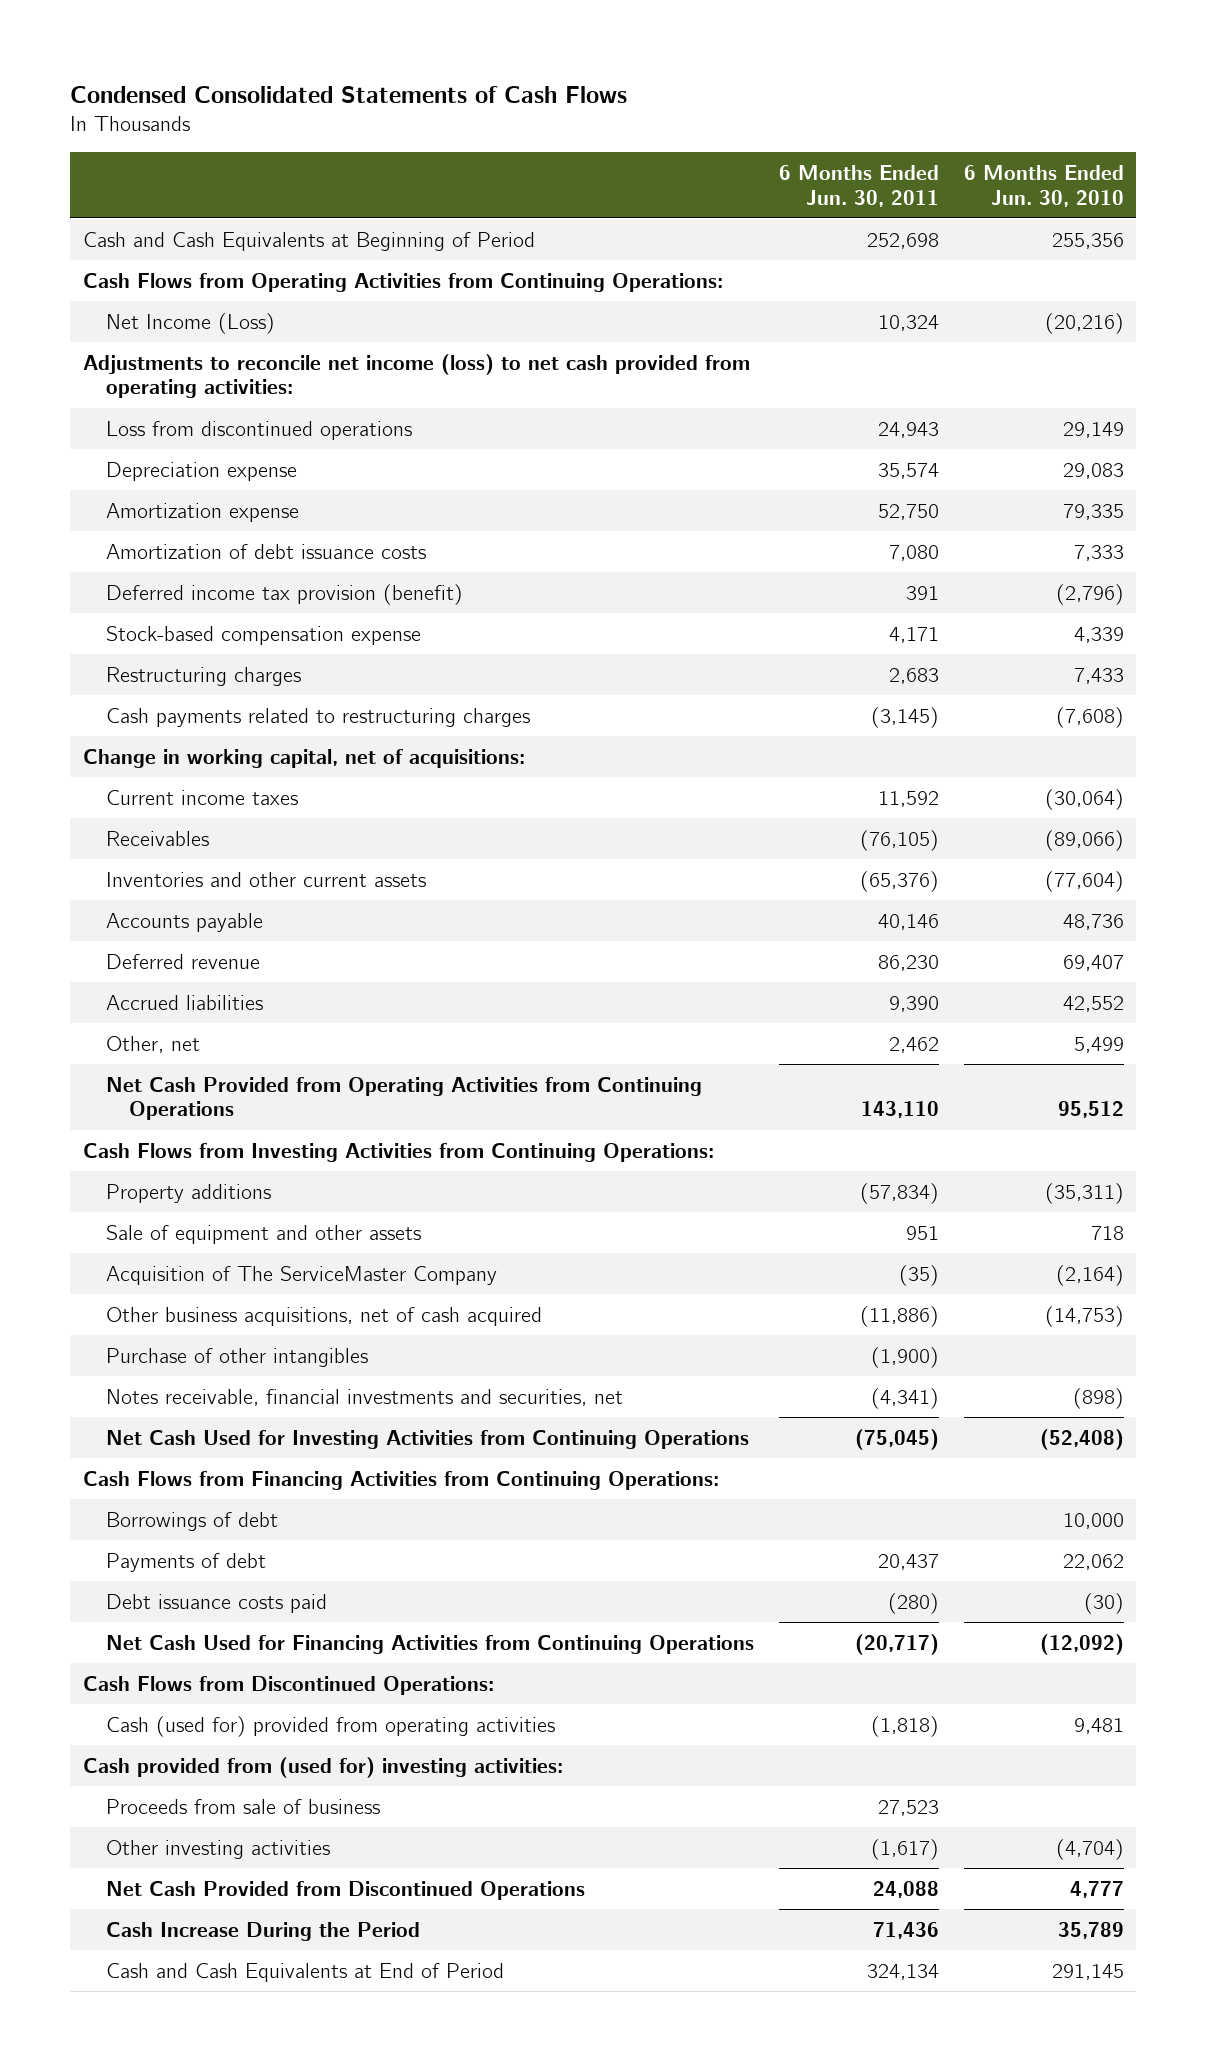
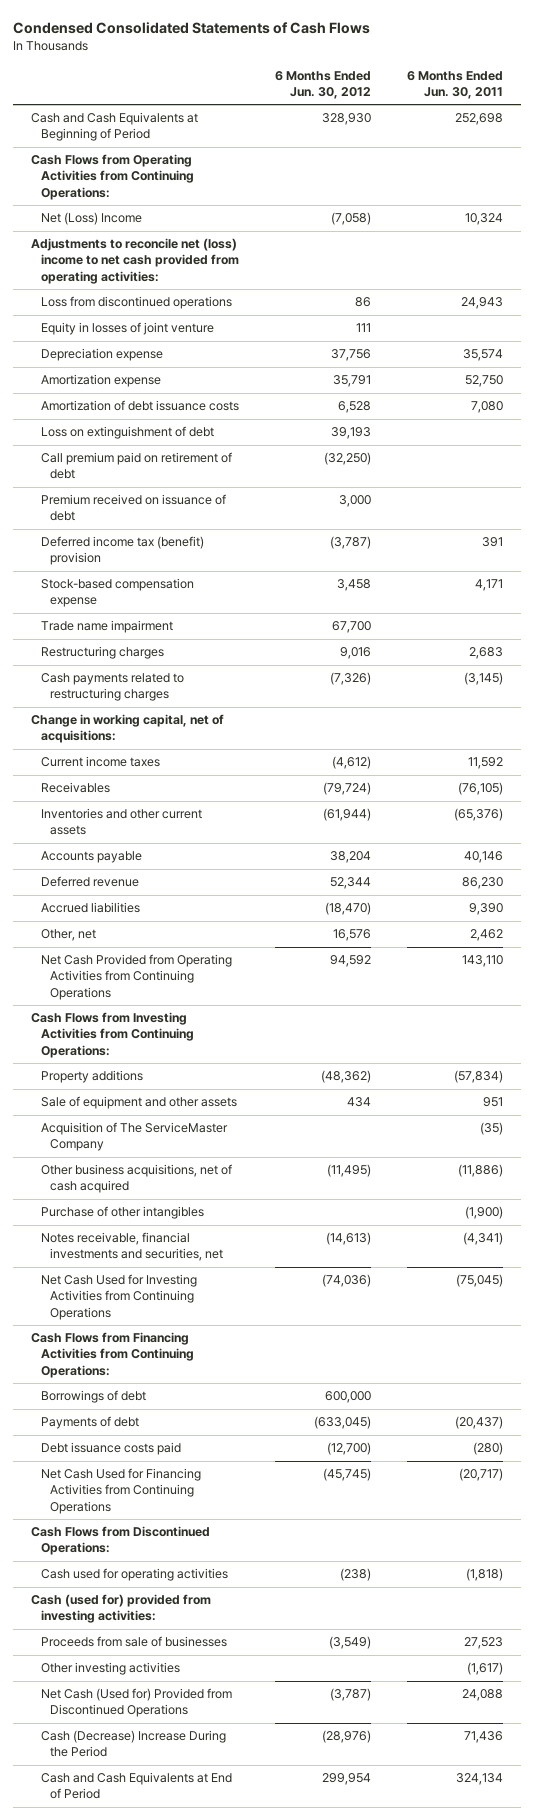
[963,165,1124,207] 6 Months Ended Jun. 30, 2010 -> none
none -> [275,70,372,99] 6 Months Ended Jun. 30, 2012
[105,312,275,334] Net Income (Loss) -> [40,212,142,226] Net (Loss) Income
[82,353,750,399] Adjustments to reconcile net income (loss) to net cash provided from operating activities: -> [31,238,239,284] Adjustments to reconcile net (loss) income to net cash provided from operating activities:
none -> [40,322,214,336] Equity in losses of joint venture
none -> [40,426,214,440] Loss on extinguishment of debt
none -> [40,452,232,480] Call premium paid on retirement of debt
none -> [40,494,226,522] Premium received on issuance of debt
[105,583,463,605] Deferred income tax provision (benefit) -> [40,536,204,566] Deferred income tax (benefit) provision
none -> [40,620,173,634] Trade name impairment
[877,1553,939,1570] 20,437 -> [455,1416,504,1430] (20,437)
[105,1715,555,1737] Cash (used for) provided from operating activities -> [40,1568,228,1582] Cash used for operating activities
[82,1756,563,1778] Cash provided from (used for) investing activities: -> [31,1594,212,1624] Cash (used for) provided from investing activities:
[105,1798,380,1814] Proceeds from sale of business -> [40,1636,227,1648] Proceeds from sale of businesses
[105,1880,585,1900] Net Cash Provided from Discontinued Operations -> [40,1688,232,1718] Net Cash (Used for) Provided from Discontinued Operations
[105,1921,420,1941] Cash Increase During the Period -> [40,1730,226,1758] Cash (Decrease) Increase During the Period

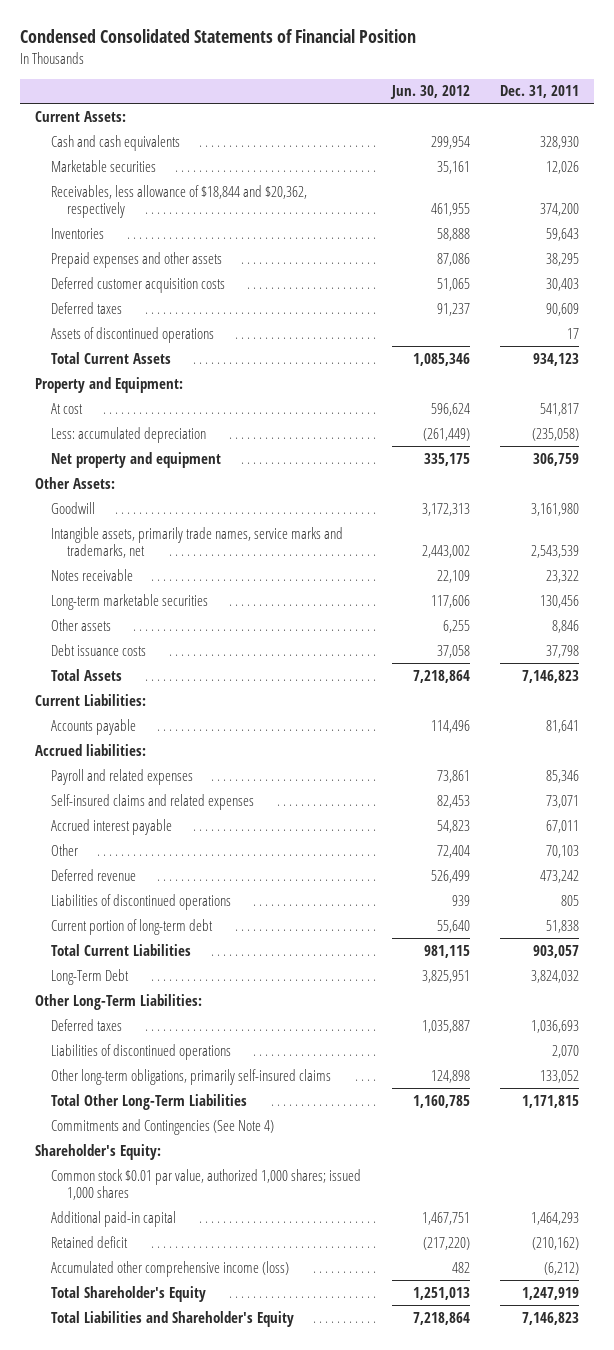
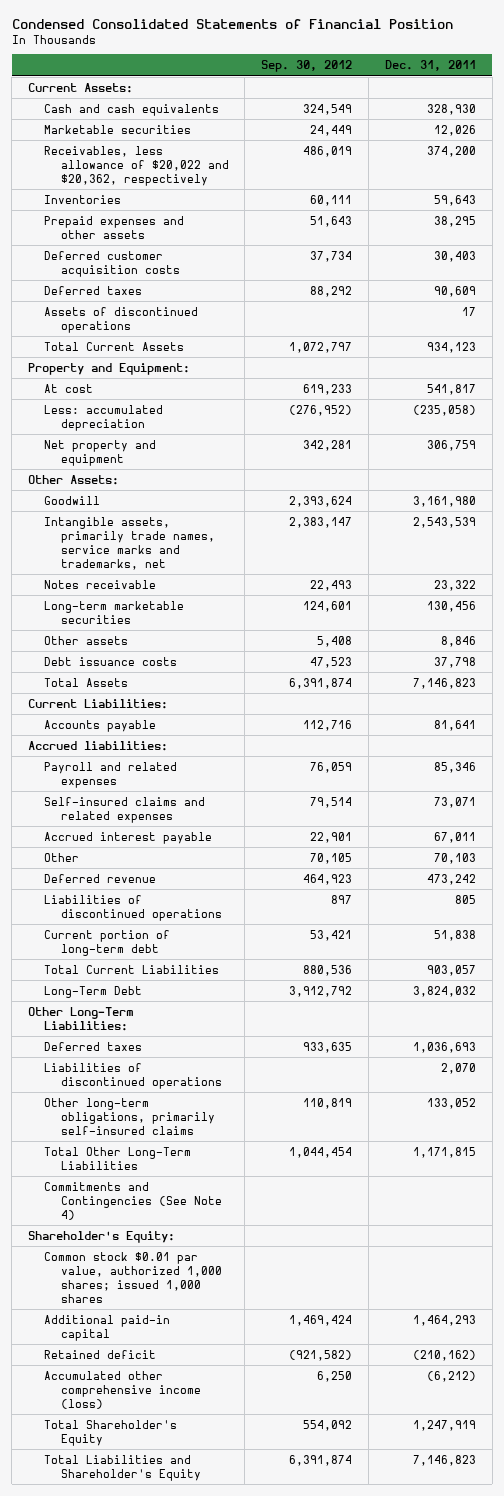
[389,85,470,100] Jun. 30, 2012 -> none
none -> [261,60,353,73] Sep. 30, 2012
[51,184,308,219] Receivables, less allowance of $18,844 and $20,362, respectively -> [44,145,229,186] Receivables, less allowance of $20,022 and $20,362, respectively

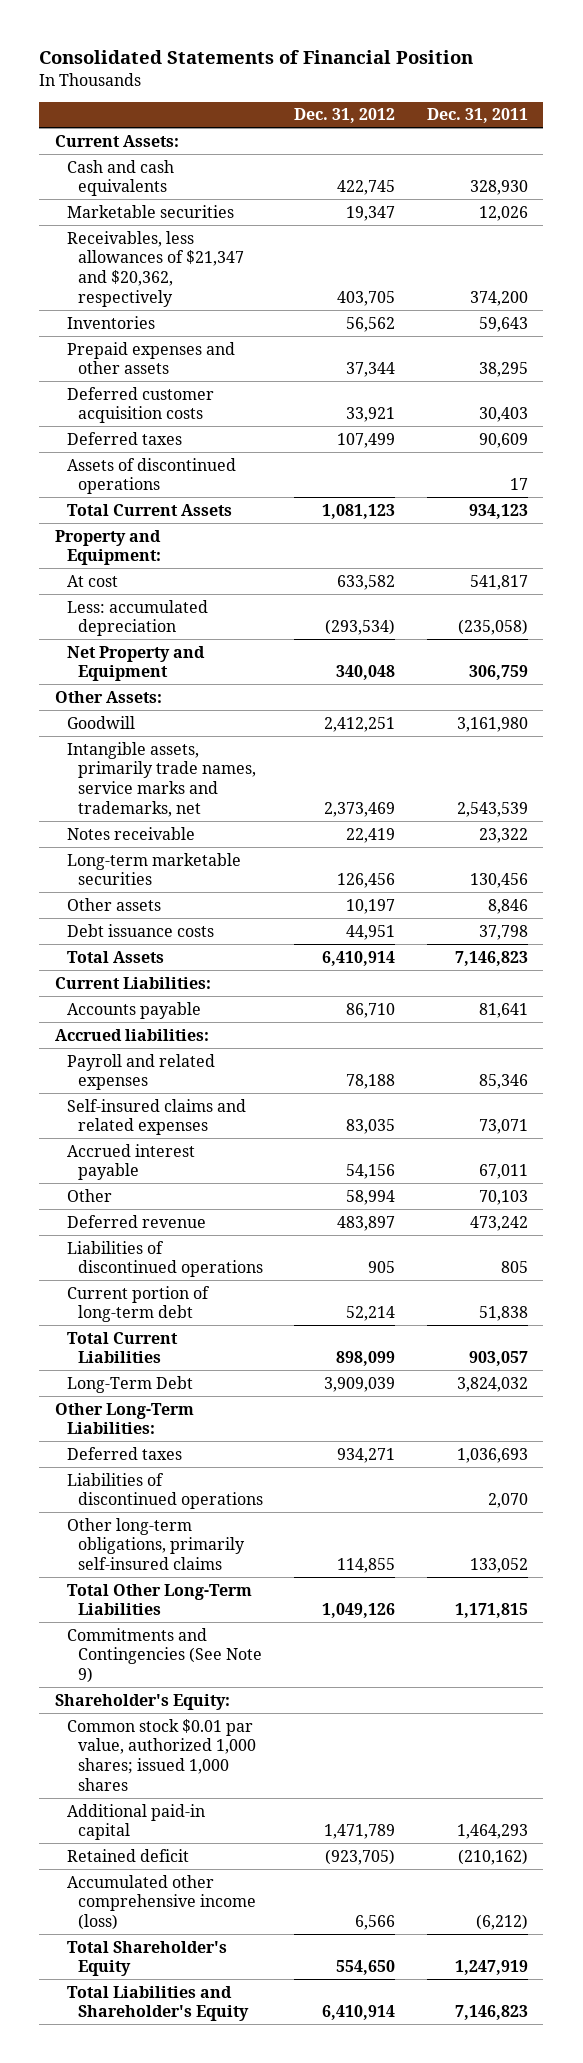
[11,18,453,29] Condensed Consolidated Statements of Financial Position -> [39,50,474,65] Consolidated Statements of Financial Position
[261,60,353,73] Sep. 30, 2012 -> none
none -> [294,108,396,124] Dec. 31, 2012
[44,145,229,186] Receivables, less allowance of $20,022 and $20,362, respectively -> [66,230,245,308] Receivables, less allowances of $21,347 and $20,362, respectively
[44,439,157,466] Net property and equipment -> [66,645,205,682] Net Property and Equipment
[44,1181,222,1220] Commitments and Contingencies (See Note 4) -> [66,1627,263,1684] Commitments and Contingencies (See Note 9)

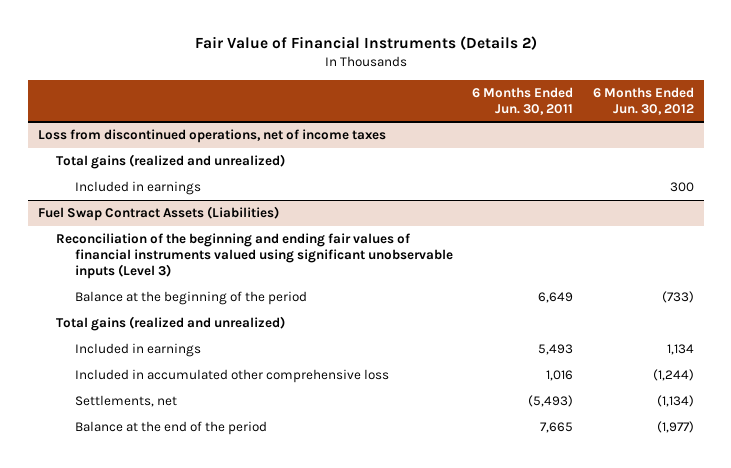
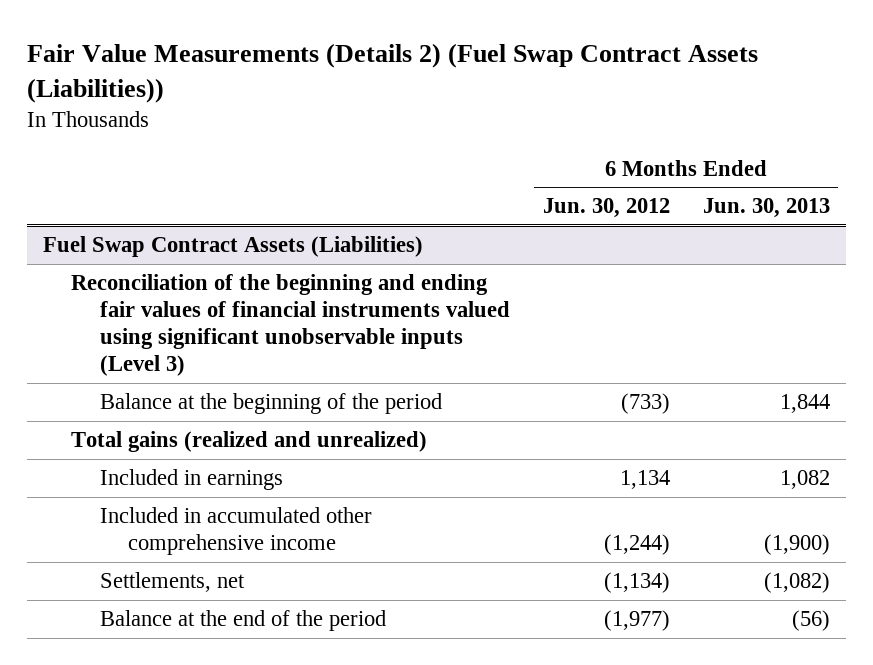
[194,36,537,51] Fair Value of Financial Instruments (Details 2) -> [26,42,758,103] Fair Value Measurements (Details 2) (Fuel Swap Contract Assets (Liabilities))
[472,86,574,115] 6 Months Ended Jun. 30, 2011 -> none
none -> [702,198,830,219] Jun. 30, 2013
[37,129,386,144] Loss from discontinued operations, net of income taxes -> none
[56,154,286,170] Total gains (realized and unrealized) -> none
[74,181,201,196] Included in earnings -> none
[74,369,389,384] Included in accumulated other comprehensive loss -> [99,507,372,556] Included in accumulated other comprehensive income

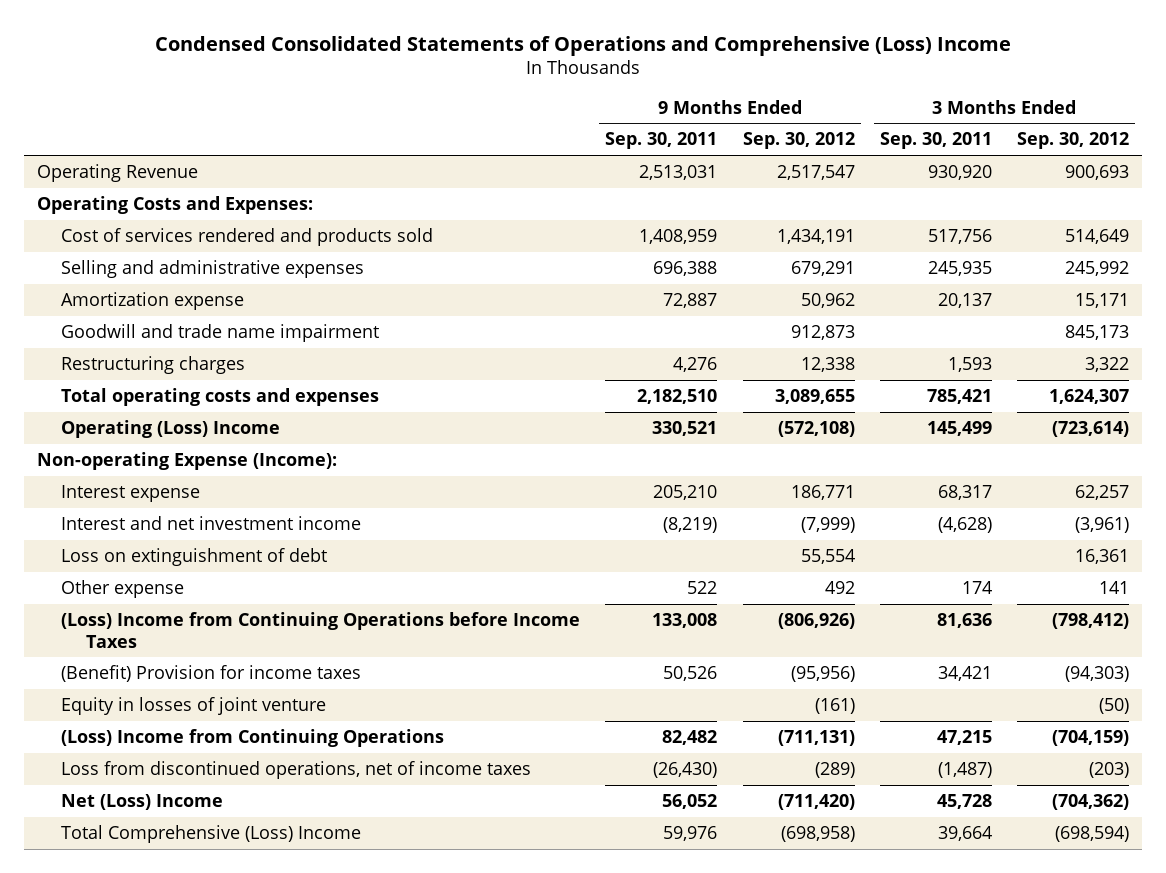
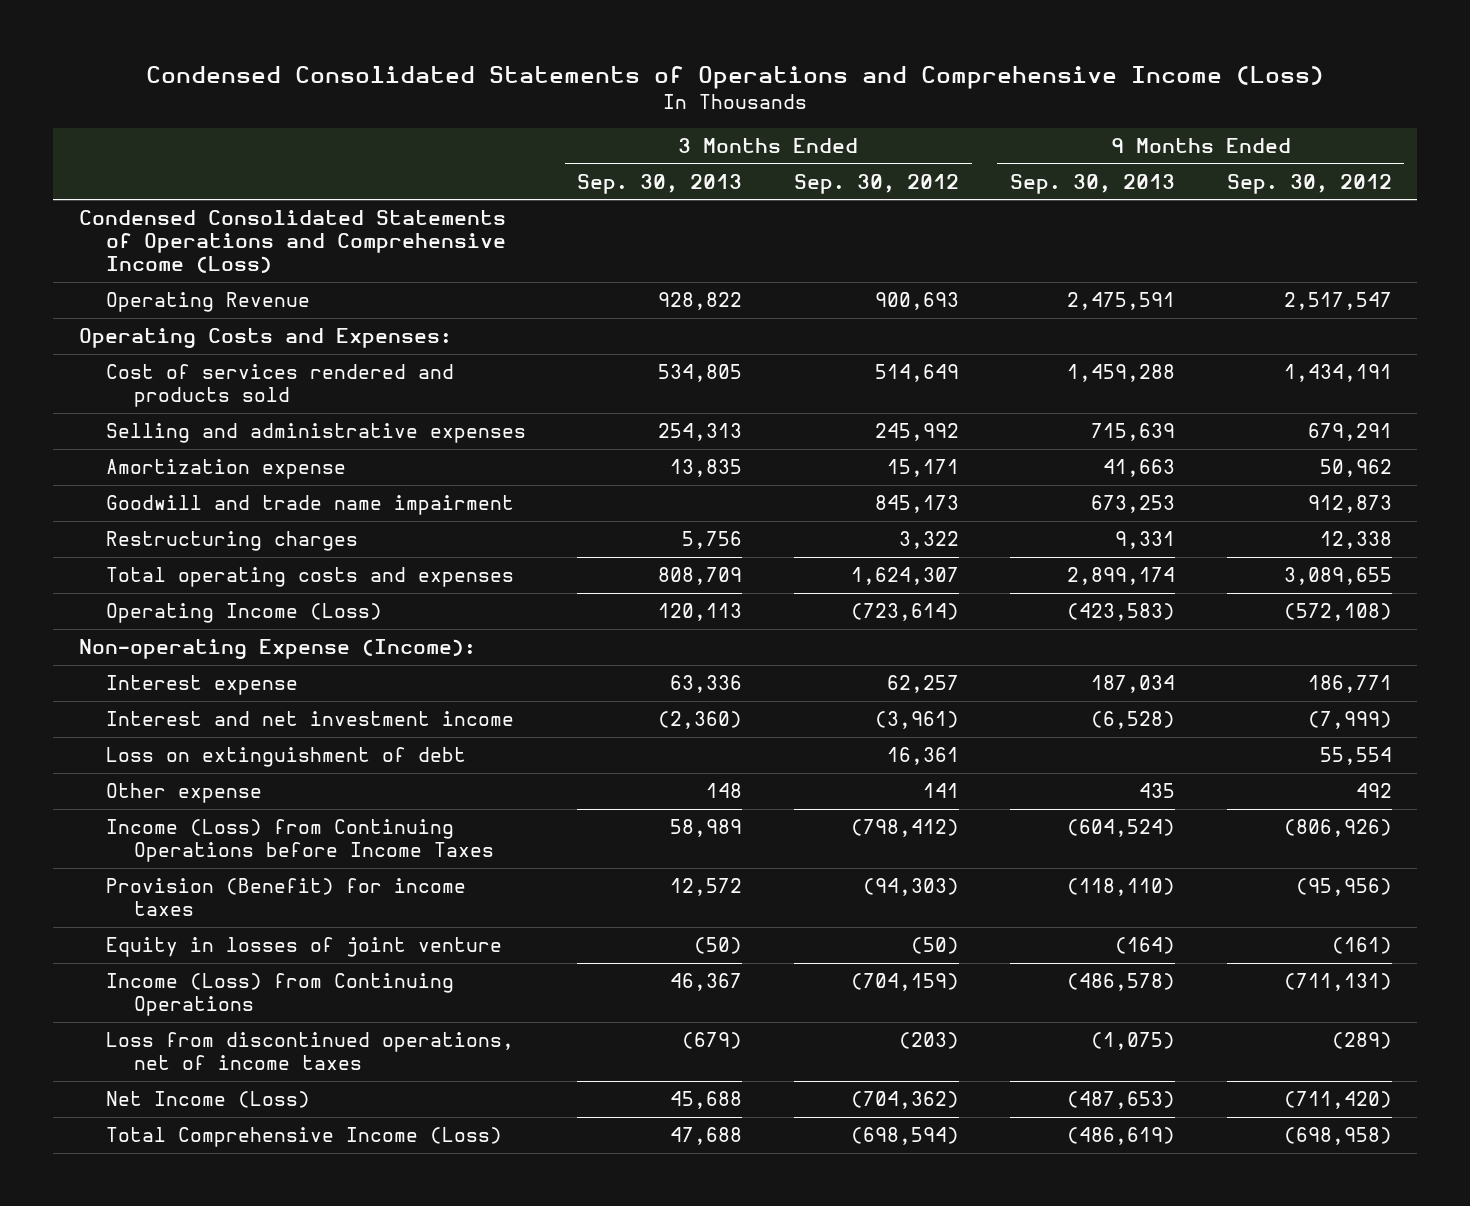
[154,35,1011,56] Condensed Consolidated Statements of Operations and Comprehensive (Loss) Income -> [146,65,1325,89] Condensed Consolidated Statements of Operations and Comprehensive Income (Loss)
[605,132,718,150] Sep. 30, 2011 -> none
[879,132,992,150] Sep. 30, 2011 -> none
none -> [577,173,743,194] Sep. 30, 2013
none -> [1010,173,1176,194] Sep. 30, 2013
none -> [78,210,507,274] Condensed Consolidated Statements of Operations and Comprehensive Income (Loss)
[61,419,281,438] Operating (Loss) Income -> [106,603,383,624] Operating Income (Loss)
[61,611,581,648] (Loss) Income from Continuing Operations before Income Taxes -> [106,819,494,863] Income (Loss) from Continuing Operations before Income Taxes
[61,664,362,682] (Benefit) Provision for income taxes -> [106,878,467,917] Provision (Benefit) for income taxes
[61,728,445,747] (Loss) Income from Continuing Operations -> [106,973,455,1017] Income (Loss) from Continuing Operations
[61,793,224,810] Net (Loss) Income -> [106,1091,311,1109] Net Income (Loss)
[61,824,362,843] Total Comprehensive (Loss) Income -> [106,1127,503,1148] Total Comprehensive Income (Loss)

